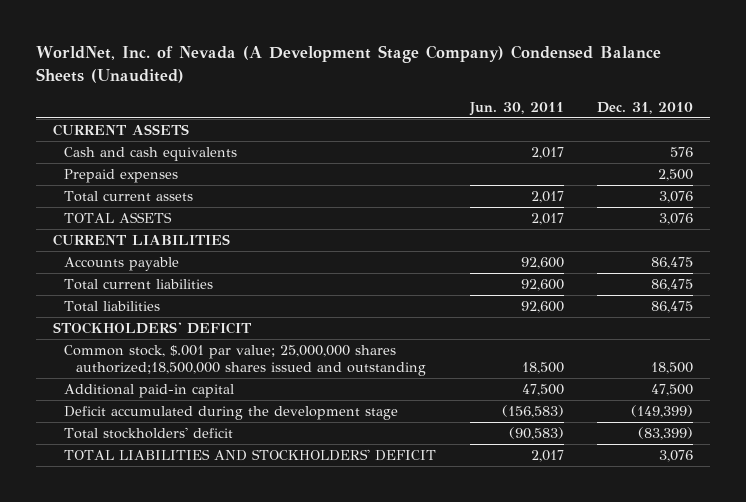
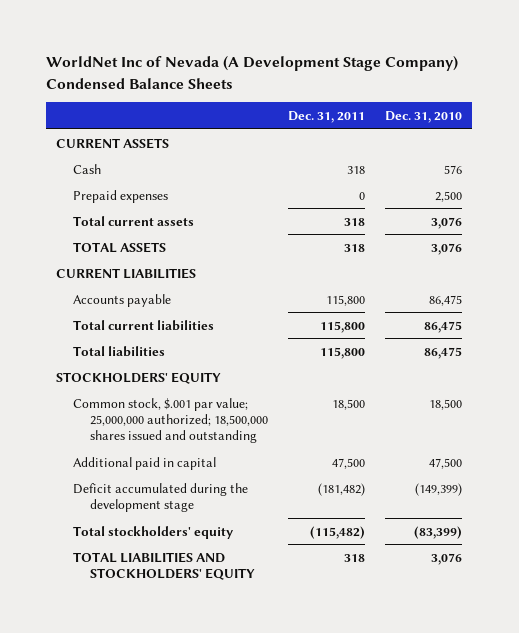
[35,45,661,83] WorldNet, Inc. of Nevada (A Development Stage Company) Condensed Balance Sheets (Unaudited) -> [46,56,459,89] WorldNet Inc of Nevada (A Development Stage Company) Condensed Balance Sheets
[468,101,564,116] Jun. 30, 2011 -> none
none -> [287,110,365,123] Dec. 31, 2011
[64,147,238,162] Cash and cash equivalents -> [72,163,101,174] Cash
[52,322,252,335] STOCKHOLDERS' DEFICIT -> [56,371,222,384] STOCKHOLDERS' EQUITY
[64,345,427,376] Common stock, $.001 par value; 25,000,000 shares authorized;18,500,000 shares issued and outstanding -> [72,397,268,444] Common stock, $.001 par value; 25,000,000 authorized; 18,500,000 shares issued and outstanding
[64,384,235,399] Additional paid-in capital -> [72,456,216,470] Additional paid in capital
[64,427,234,440] Total stockholders' deficit -> [72,525,233,539] Total stockholders' equity
[64,449,437,462] TOTAL LIABILITIES AND STOCKHOLDERS' DEFICIT -> [72,551,255,580] TOTAL LIABILITIES AND STOCKHOLDERS' EQUITY

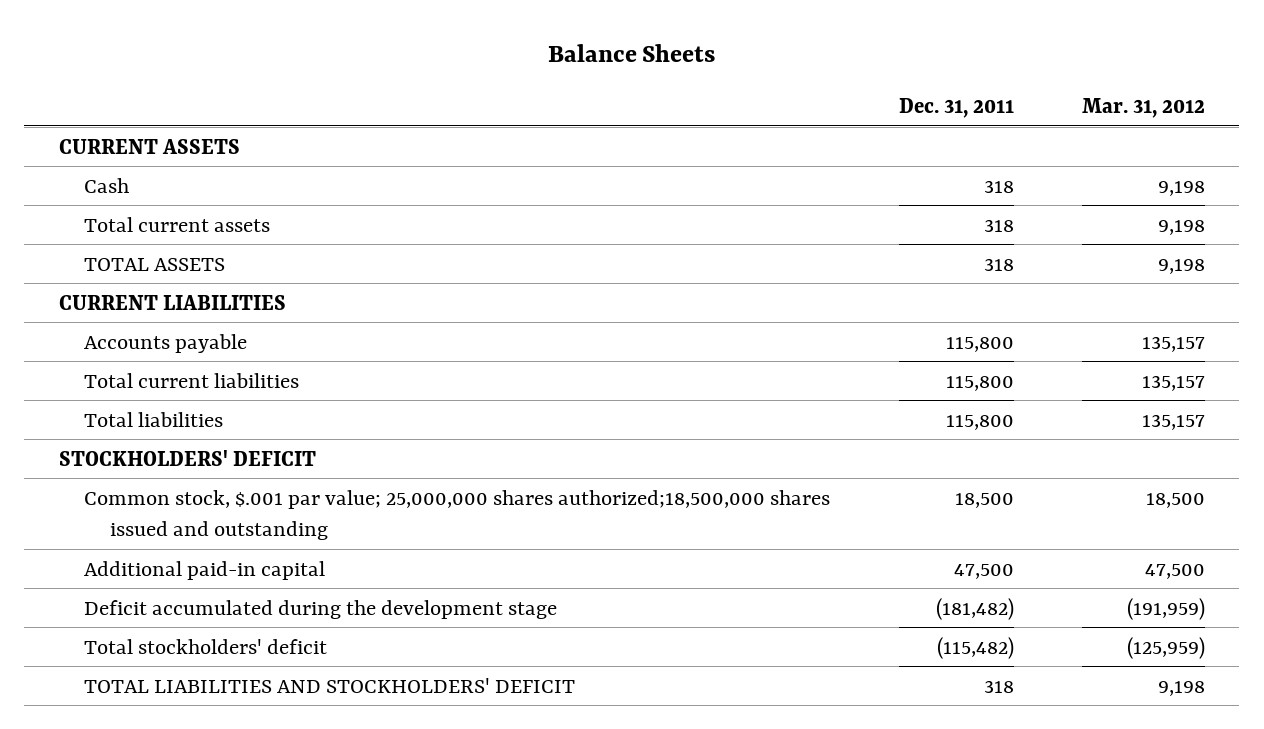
[46,56,459,89] WorldNet Inc of Nevada (A Development Stage Company) Condensed Balance Sheets -> [547,43,715,62] Balance Sheets
[385,110,463,123] Dec. 31, 2010 -> none
none -> [1081,97,1205,118] Mar. 31, 2012
[72,189,168,203] Prepaid expenses -> none
[56,371,222,384] STOCKHOLDERS' EQUITY -> [58,449,316,466] STOCKHOLDERS' DEFICIT
[72,397,268,444] Common stock, $.001 par value; 25,000,000 authorized; 18,500,000 shares issued and outstanding -> [84,489,831,540] Common stock, $.001 par value; 25,000,000 shares authorized;18,500,000 shares issued and outstanding
[72,456,216,470] Additional paid in capital -> [84,560,326,580] Additional paid-in capital
[72,525,233,539] Total stockholders' equity -> [84,638,328,654] Total stockholders' deficit
[72,551,255,580] TOTAL LIABILITIES AND STOCKHOLDERS' EQUITY -> [84,677,576,693] TOTAL LIABILITIES AND STOCKHOLDERS' DEFICIT

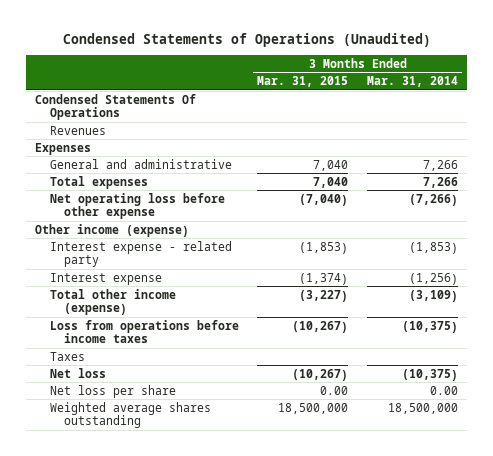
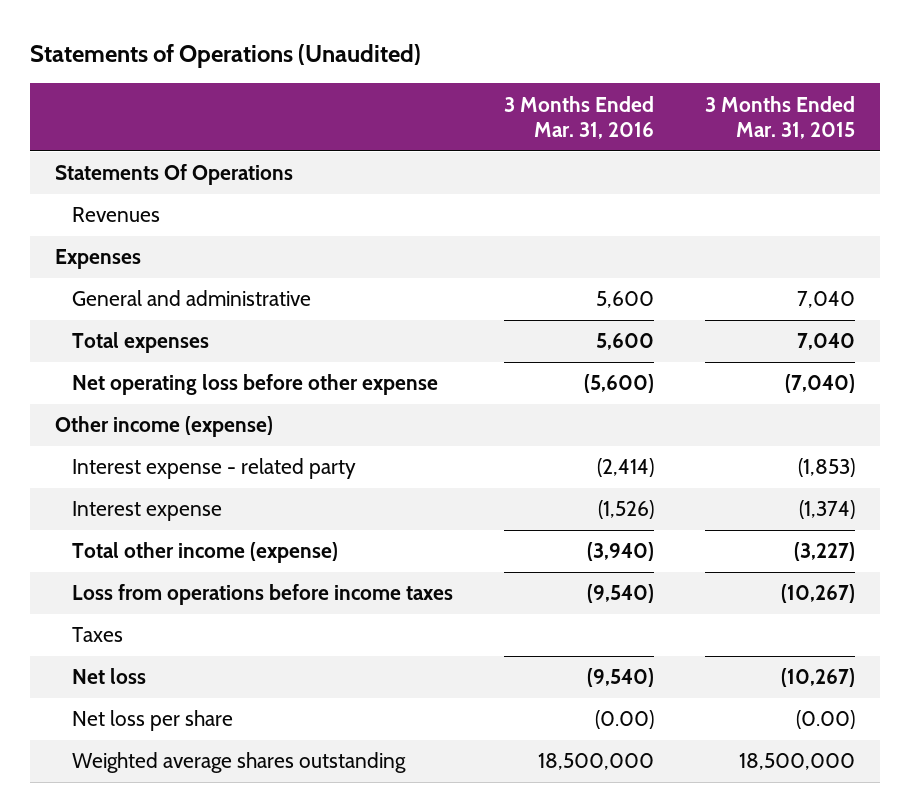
[62,32,431,47] Condensed Statements of Operations (Unaudited) -> [29,44,421,69] Statements of Operations (Unaudited)
[366,76,458,88] Mar. 31, 2014 -> none
none -> [503,95,654,140] 3 Months Ended Mar. 31, 2016
[35,93,197,121] Condensed Statements Of Operations -> [55,164,294,186] Statements Of Operations
[320,385,349,395] 0.00 -> [795,710,855,730] (0.00)

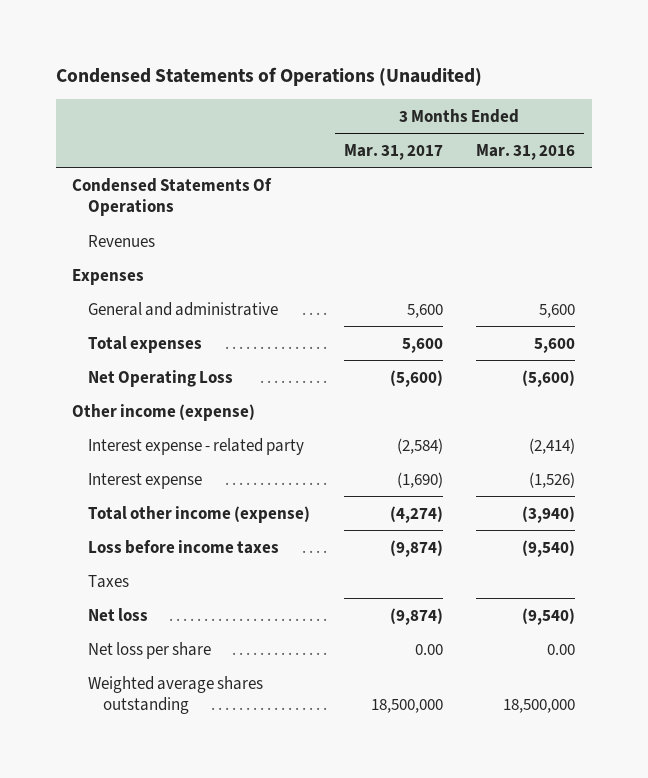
[29,44,421,69] Statements of Operations (Unaudited) -> [55,67,482,87] Condensed Statements of Operations (Unaudited)
[704,95,855,140] 3 Months Ended Mar. 31, 2015 -> none
none -> [343,143,443,160] Mar. 31, 2017
[55,164,294,186] Statements Of Operations -> [72,177,273,217] Condensed Statements Of Operations
[72,374,439,396] Net operating loss before other expense -> [87,369,233,387] Net Operating Loss
[72,584,454,606] Loss from operations before income taxes -> [87,539,279,554] Loss before income taxes
[594,710,654,730] (0.00) -> [547,643,576,655] 0.00

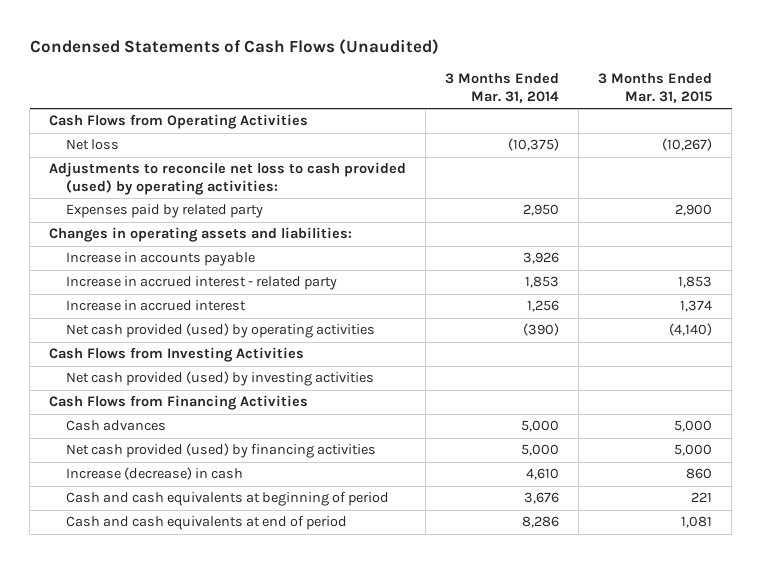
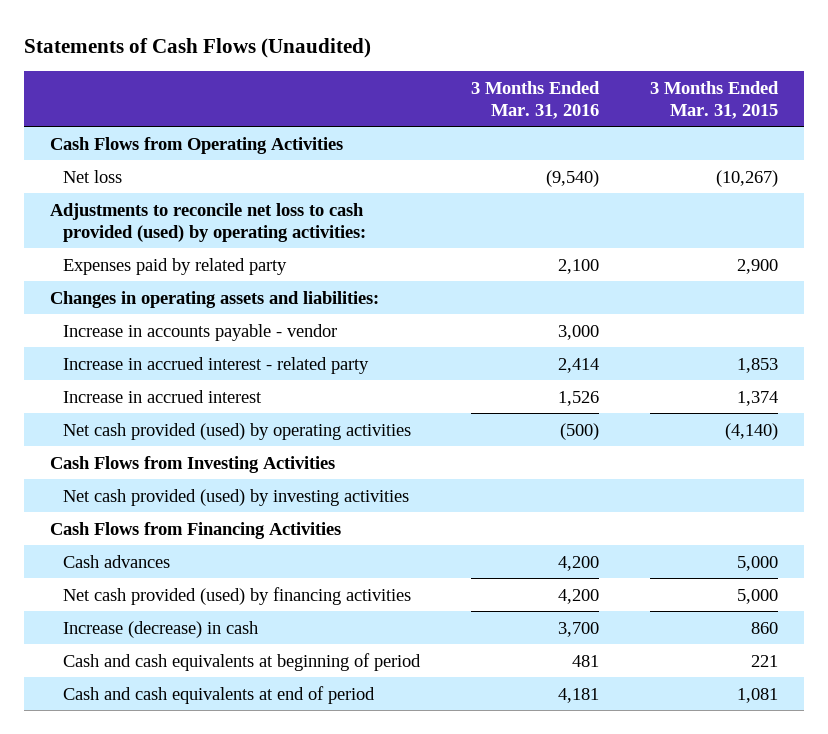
[29,39,439,56] Condensed Statements of Cash Flows (Unaudited) -> [24,37,372,58] Statements of Cash Flows (Unaudited)
[445,73,560,103] 3 Months Ended Mar. 31, 2014 -> none
none -> [471,80,601,119] 3 Months Ended Mar. 31, 2016
[65,252,255,267] Increase in accounts payable -> [63,323,338,341] Increase in accounts payable - vendor

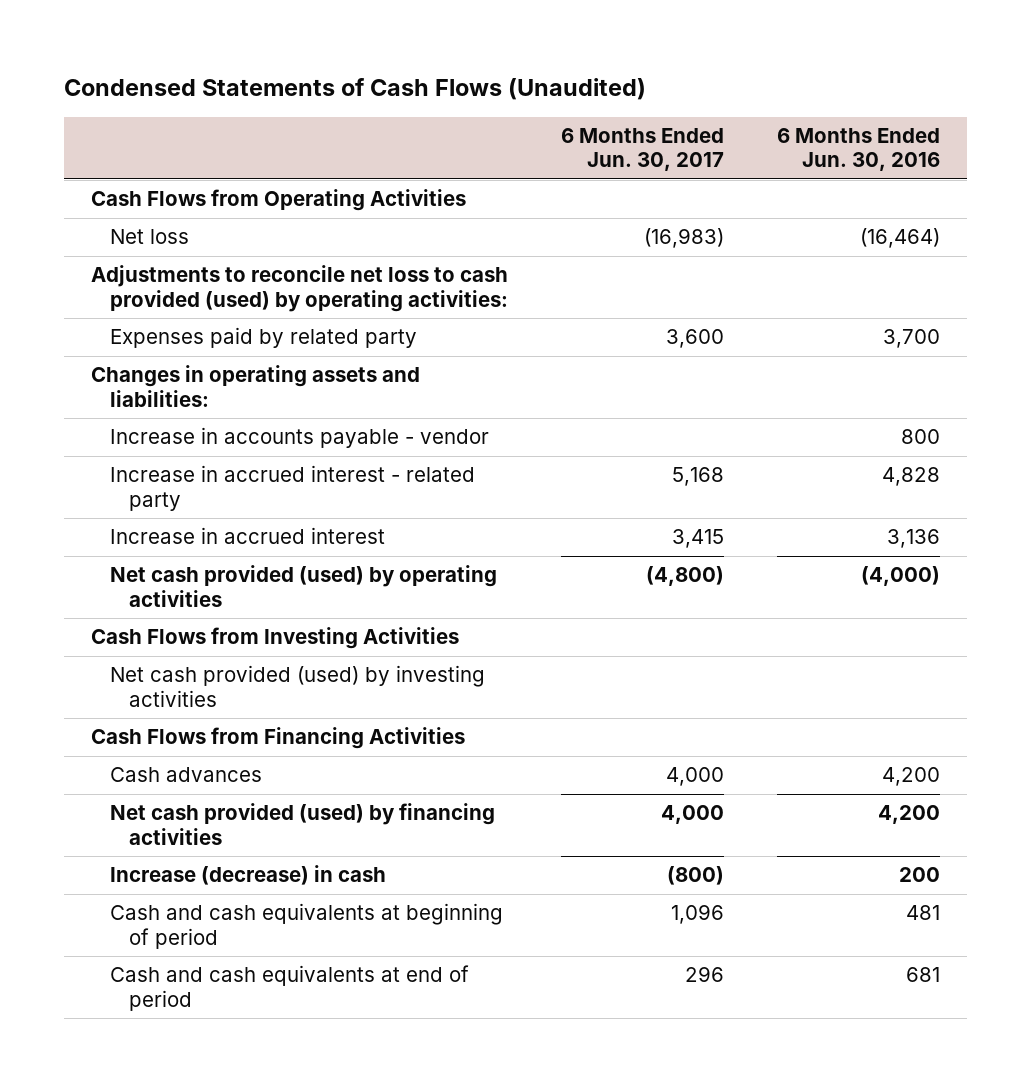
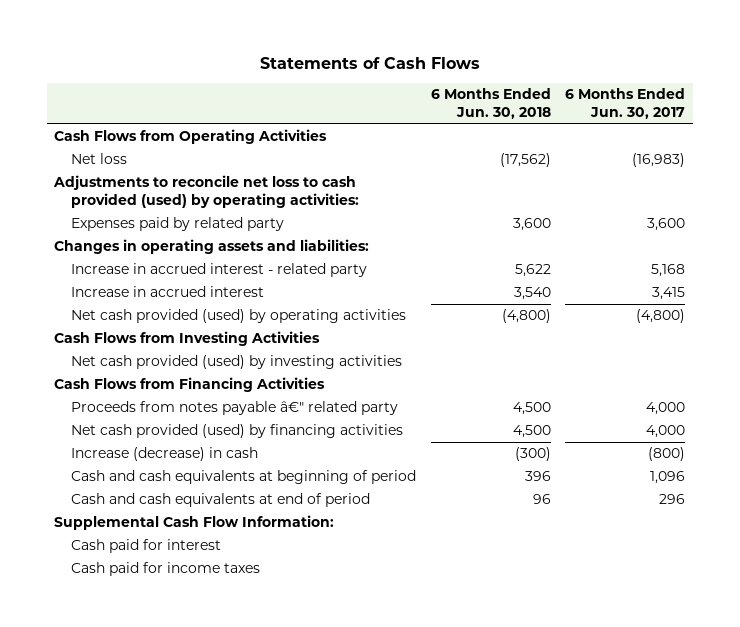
[64,78,647,101] Condensed Statements of Cash Flows (Unaudited) -> [259,56,480,69] Statements of Cash Flows
[777,128,941,172] 6 Months Ended Jun. 30, 2016 -> none
none -> [430,88,551,120] 6 Months Ended Jun. 30, 2018
[110,427,490,449] Increase in accounts payable - vendor -> none
[110,767,263,783] Cash advances -> none
none -> [71,401,399,416] Proceeds from notes payable â€" related party
none -> [54,515,335,531] Supplemental Cash Flow Information:
none -> [71,539,222,554] Cash paid for interest
none -> [71,562,261,577] Cash paid for income taxes

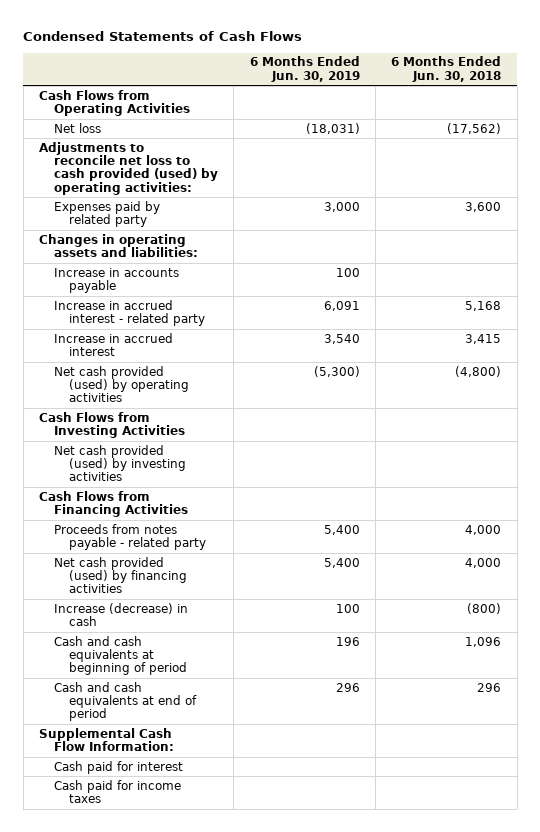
[259,56,480,69] Statements of Cash Flows -> [23,31,303,42] Condensed Statements of Cash Flows
[565,88,686,120] 6 Months Ended Jun. 30, 2017 -> none
none -> [249,56,360,82] 6 Months Ended Jun. 30, 2019
none -> [53,267,179,294] Increase in accounts payable
[514,264,551,278] 5,622 -> [465,300,502,311] 5,168
[513,287,551,301] 3,540 -> [465,333,502,344] 3,415
[71,401,399,416] Proceeds from notes payable â€" related party -> [53,523,206,551] Proceeds from notes payable - related party
[512,402,551,416] 4,500 -> [465,524,502,535] 4,000
[512,425,551,439] 4,500 -> [465,557,502,568] 4,000
[514,447,551,462] (300) -> [467,602,502,614] (800)
[524,471,551,482] 396 -> [465,636,502,647] 1,096
[532,494,551,505] 96 -> [477,682,502,692] 296

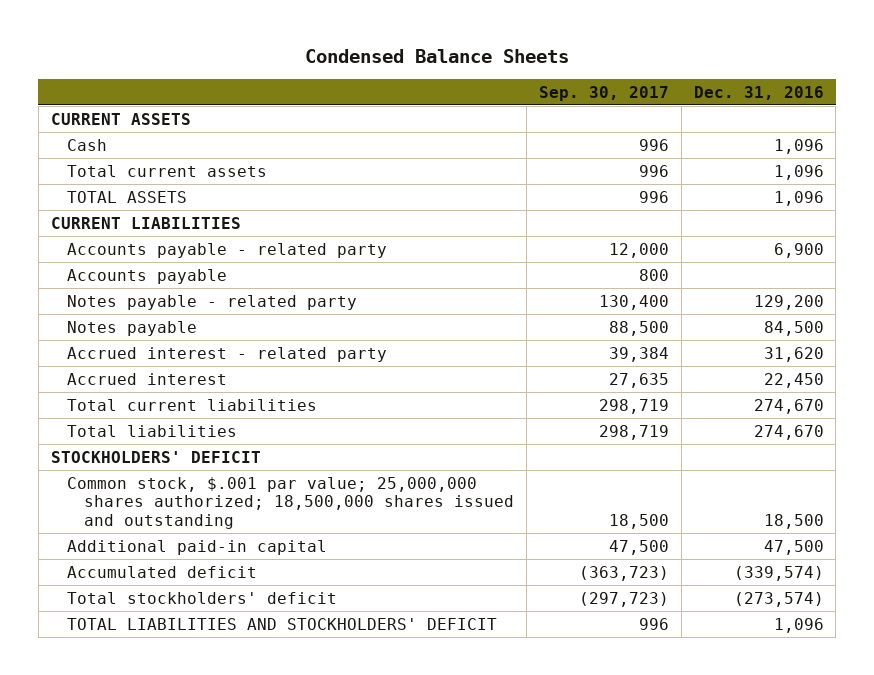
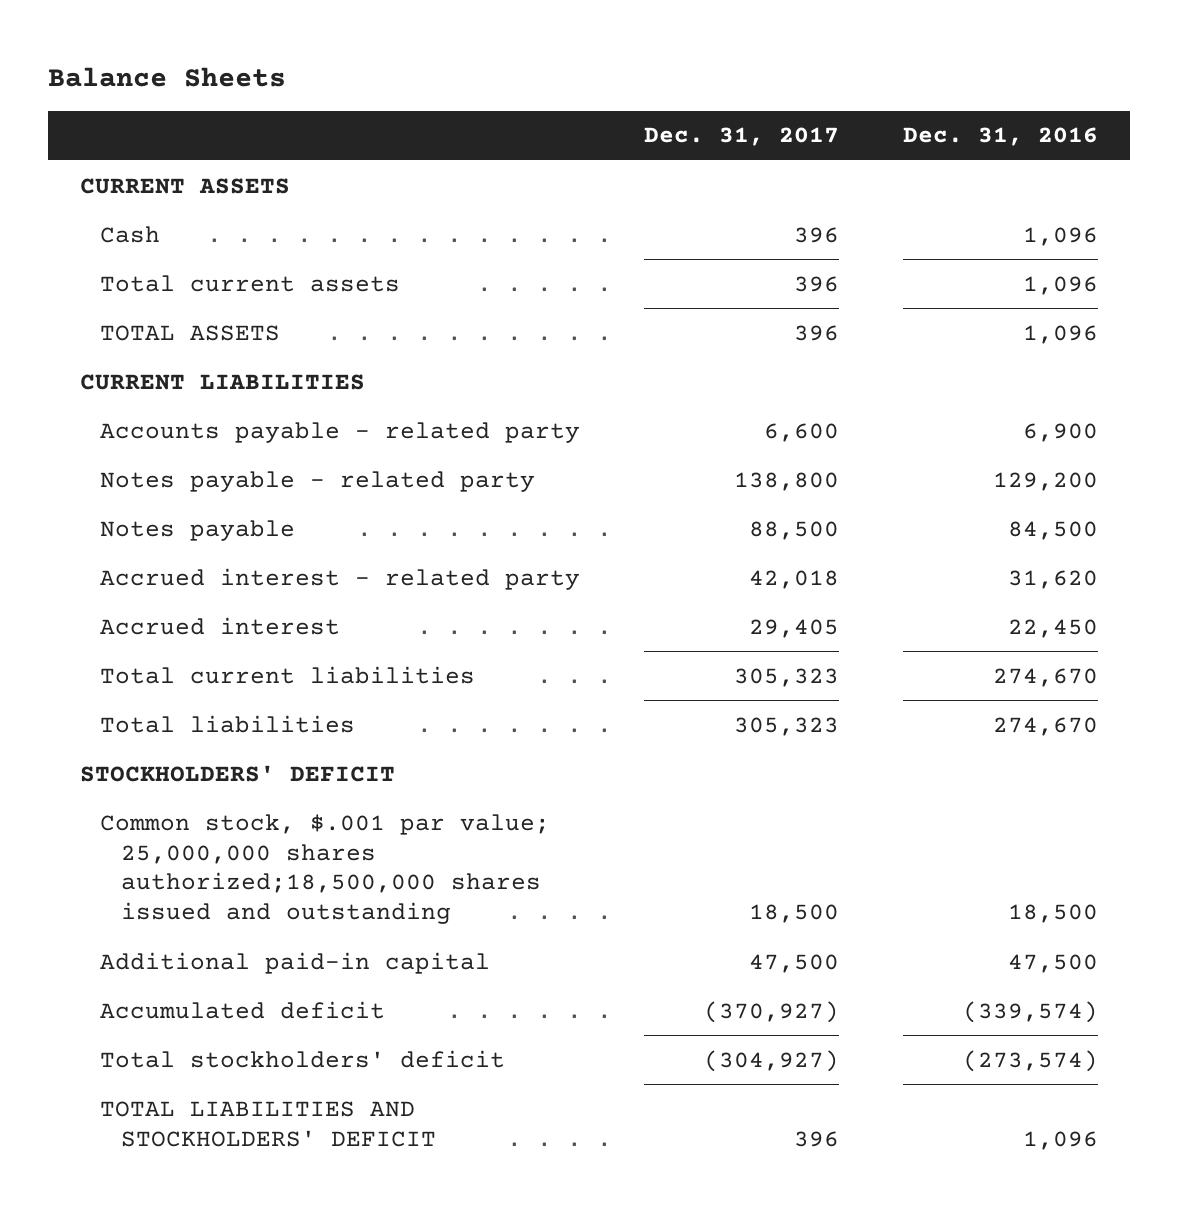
[305,49,570,64] Condensed Balance Sheets -> [47,66,286,87] Balance Sheets
[538,85,669,101] Sep. 30, 2017 -> none
none -> [644,127,840,147] Dec. 31, 2017
[67,268,228,284] Accounts payable -> none
[67,476,515,529] Common stock, $.001 par value; 25,000,000 shares authorized; 18,500,000 shares issued and outstanding -> [100,813,551,925] Common stock, $.001 par value; 25,000,000 shares authorized;18,500,000 shares issued and outstanding

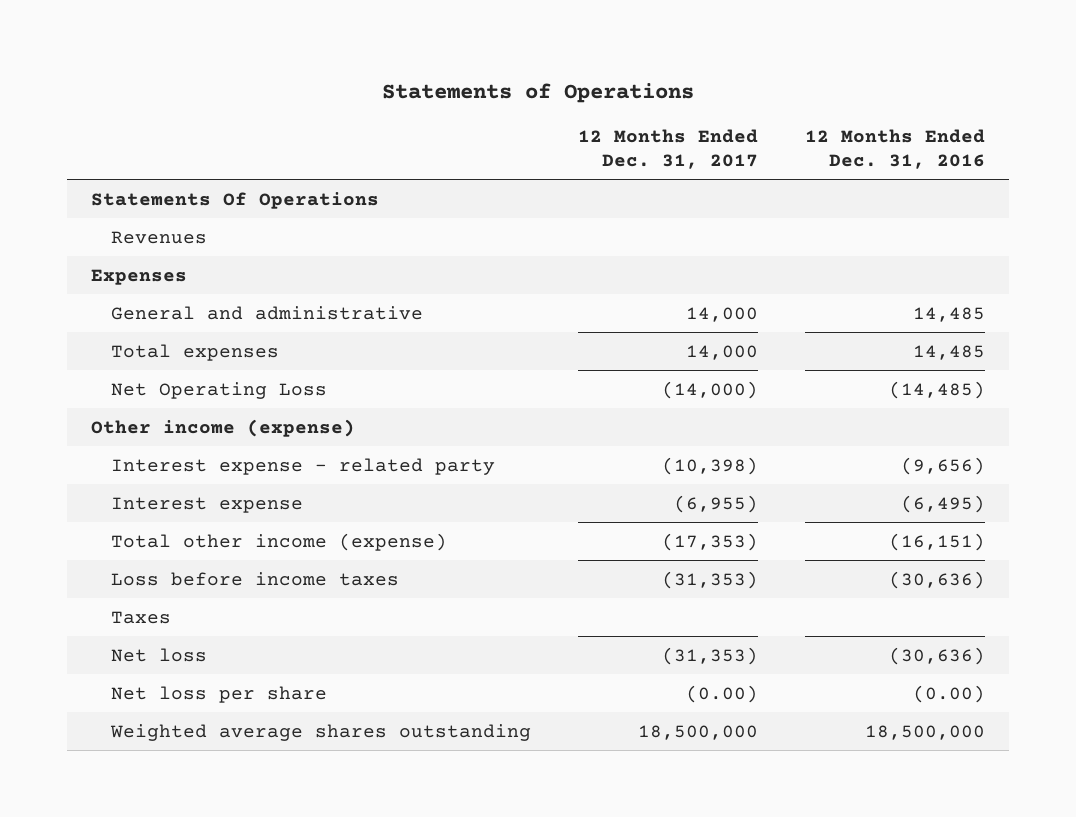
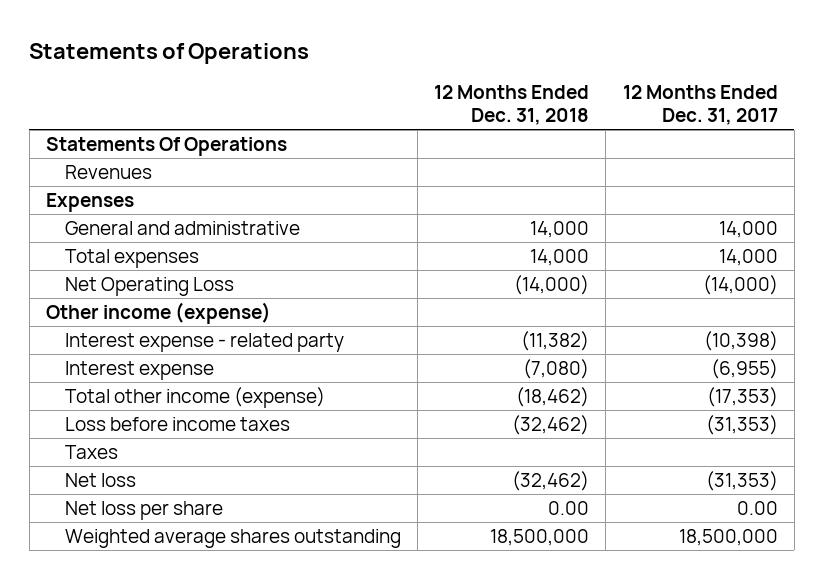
[805,128,986,170] 12 Months Ended Dec. 31, 2016 -> none
none -> [434,85,590,126] 12 Months Ended Dec. 31, 2018
[686,684,759,703] (0.00) -> [736,501,778,516] 0.00

